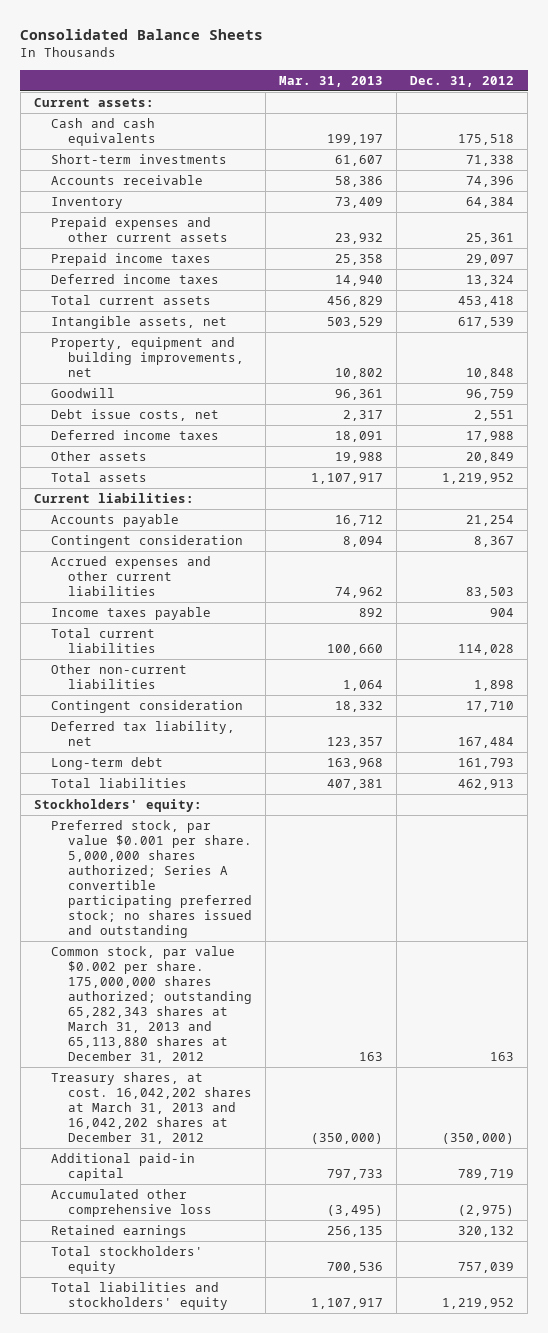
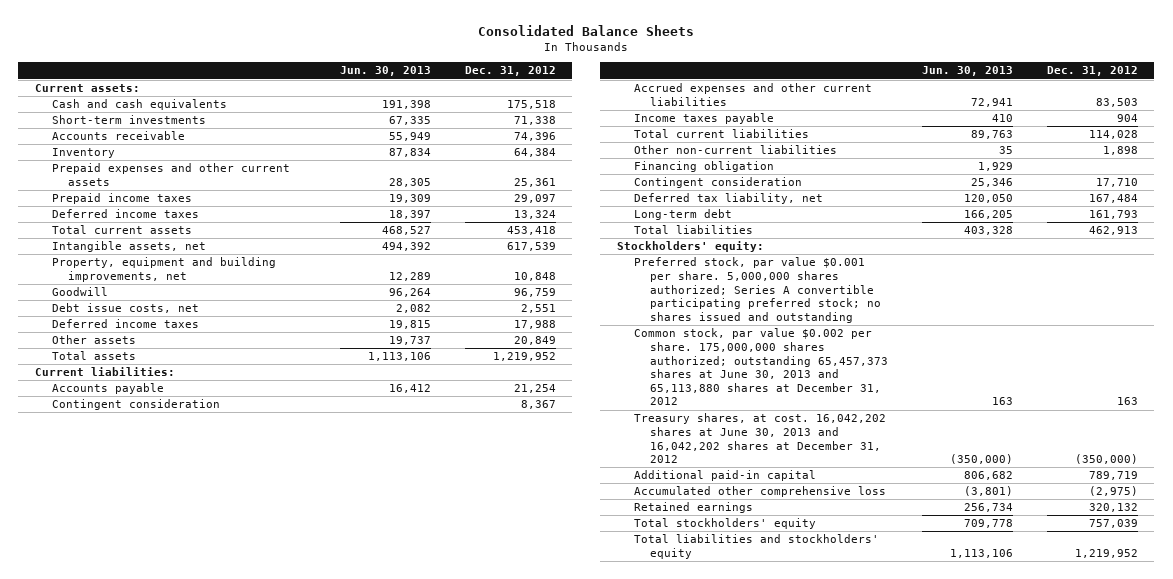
[278,75,383,87] Mar. 31, 2013 -> none
none -> [339,66,431,77] Jun. 30, 2013
none -> [633,161,774,173] Financing obligation
[50,946,252,1063] Common stock, par value $0.002 per share. 175,000,000 shares authorized; outstanding 65,282,343 shares at March 31, 2013 and 65,113,880 shares at December 31, 2012 -> [633,328,889,406] Common stock, par value $0.002 per share. 175,000,000 shares authorized; outstanding 65,457,373 shares at June 30, 2013 and 65,113,880 shares at December 31, 2012
[50,1072,252,1144] Treasury shares, at cost. 16,042,202 shares at March 31, 2013 and 16,042,202 shares at December 31, 2012 -> [633,413,886,464] Treasury shares, at cost. 16,042,202 shares at June 30, 2013 and 16,042,202 shares at December 31, 2012

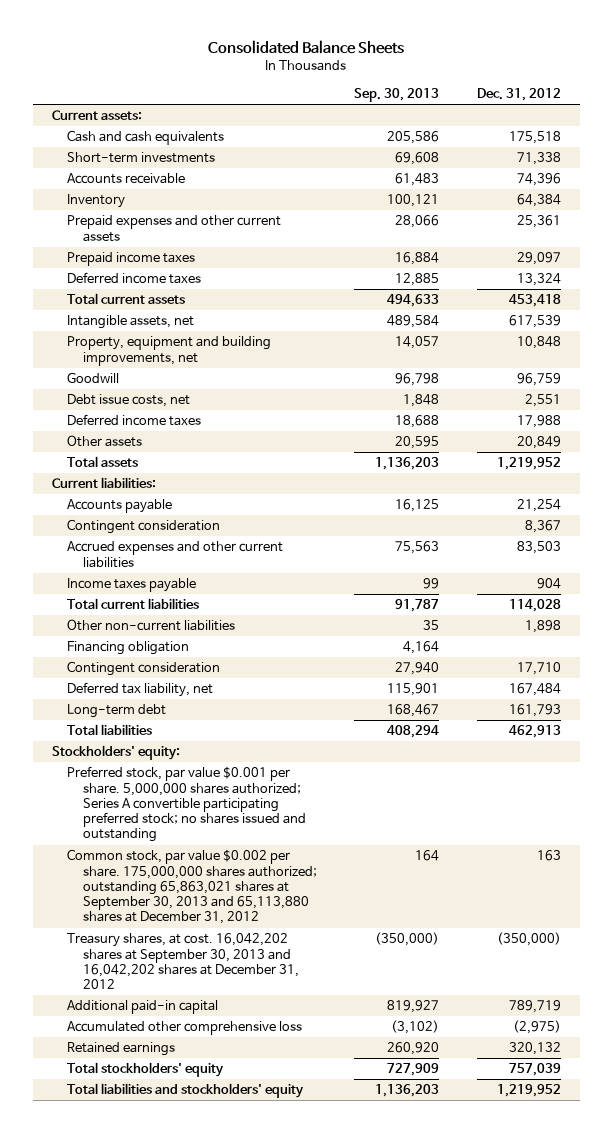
[339,66,431,77] Jun. 30, 2013 -> none
none -> [354,88,440,103] Sep. 30, 2013
[633,328,889,406] Common stock, par value $0.002 per share. 175,000,000 shares authorized; outstanding 65,457,373 shares at June 30, 2013 and 65,113,880 shares at December 31, 2012 -> [67,849,317,925] Common stock, par value $0.002 per share. 175,000,000 shares authorized; outstanding 65,863,021 shares at September 30, 2013 and 65,113,880 shares at December 31, 2012
[633,413,886,464] Treasury shares, at cost. 16,042,202 shares at June 30, 2013 and 16,042,202 shares at December 31, 2012 -> [67,933,299,990] Treasury shares, at cost. 16,042,202 shares at September 30, 2013 and 16,042,202 shares at December 31, 2012

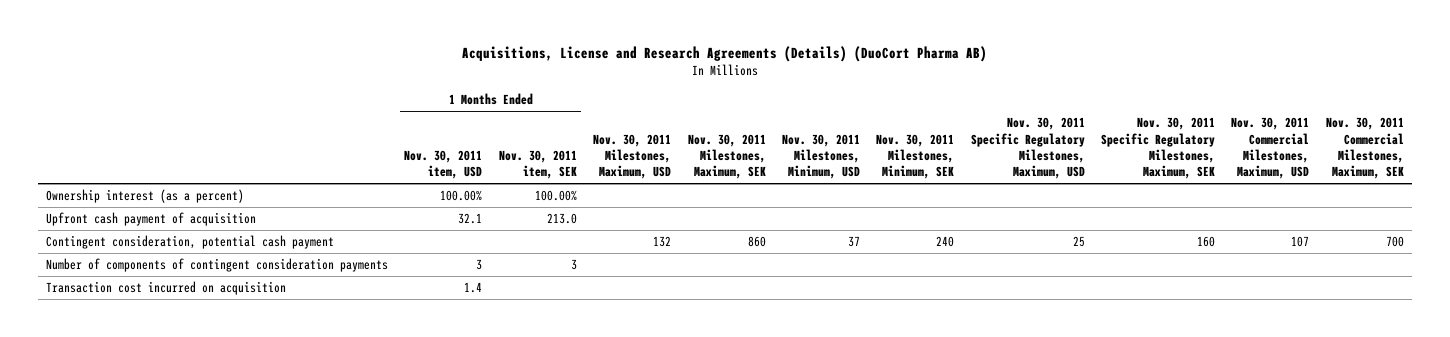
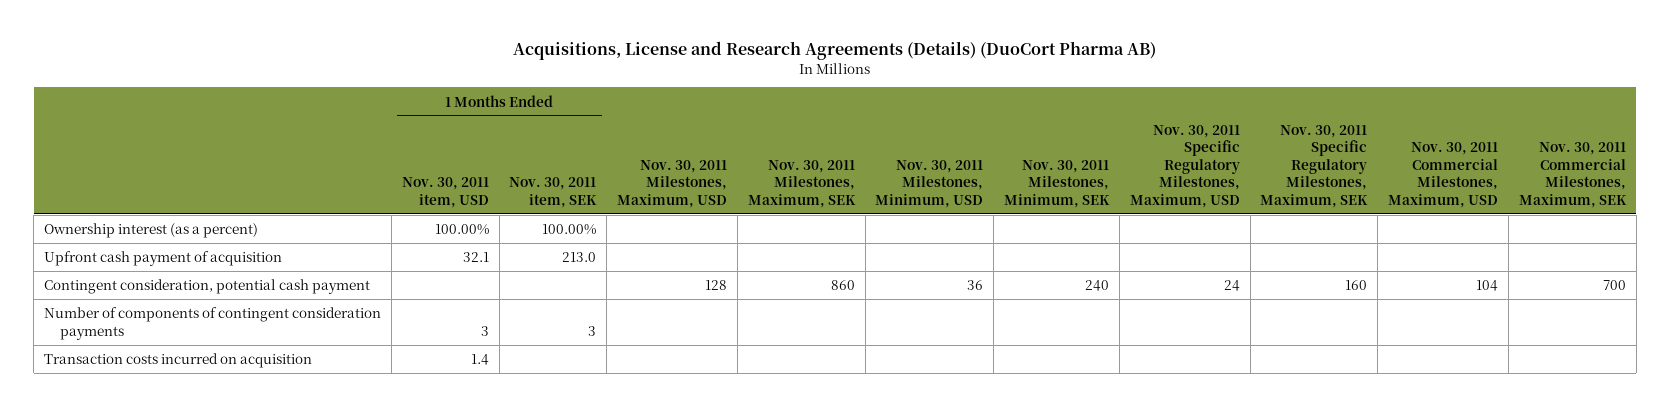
[653,236,672,248] 132 -> [705,280,728,291] 128
[847,236,860,248] 37 -> [967,280,984,291] 36
[1072,236,1085,248] 25 -> [1223,280,1240,292] 24
[1291,236,1310,248] 107 -> [1476,280,1499,292] 104
[46,281,287,296] Transaction cost incurred on acquisition -> [44,353,313,369] Transaction costs incurred on acquisition

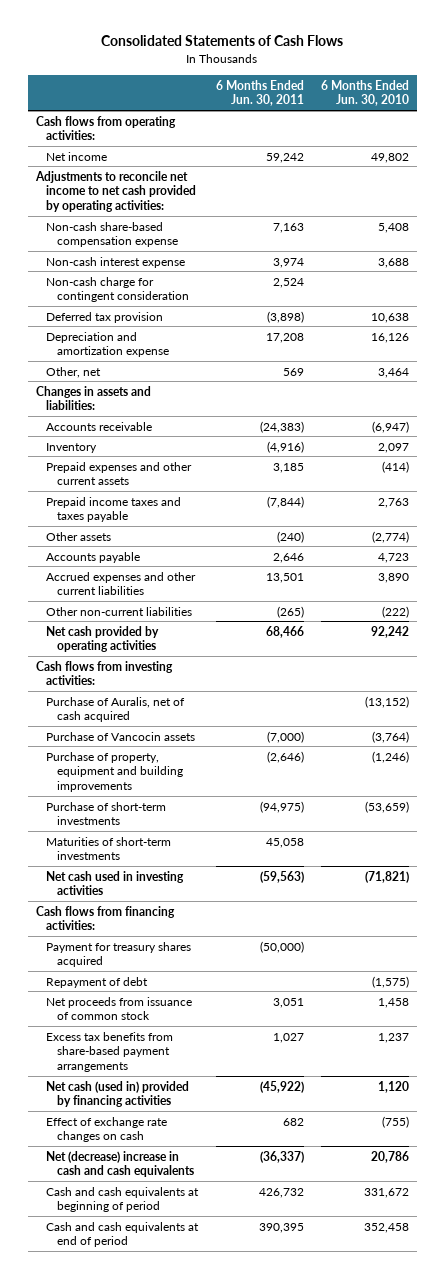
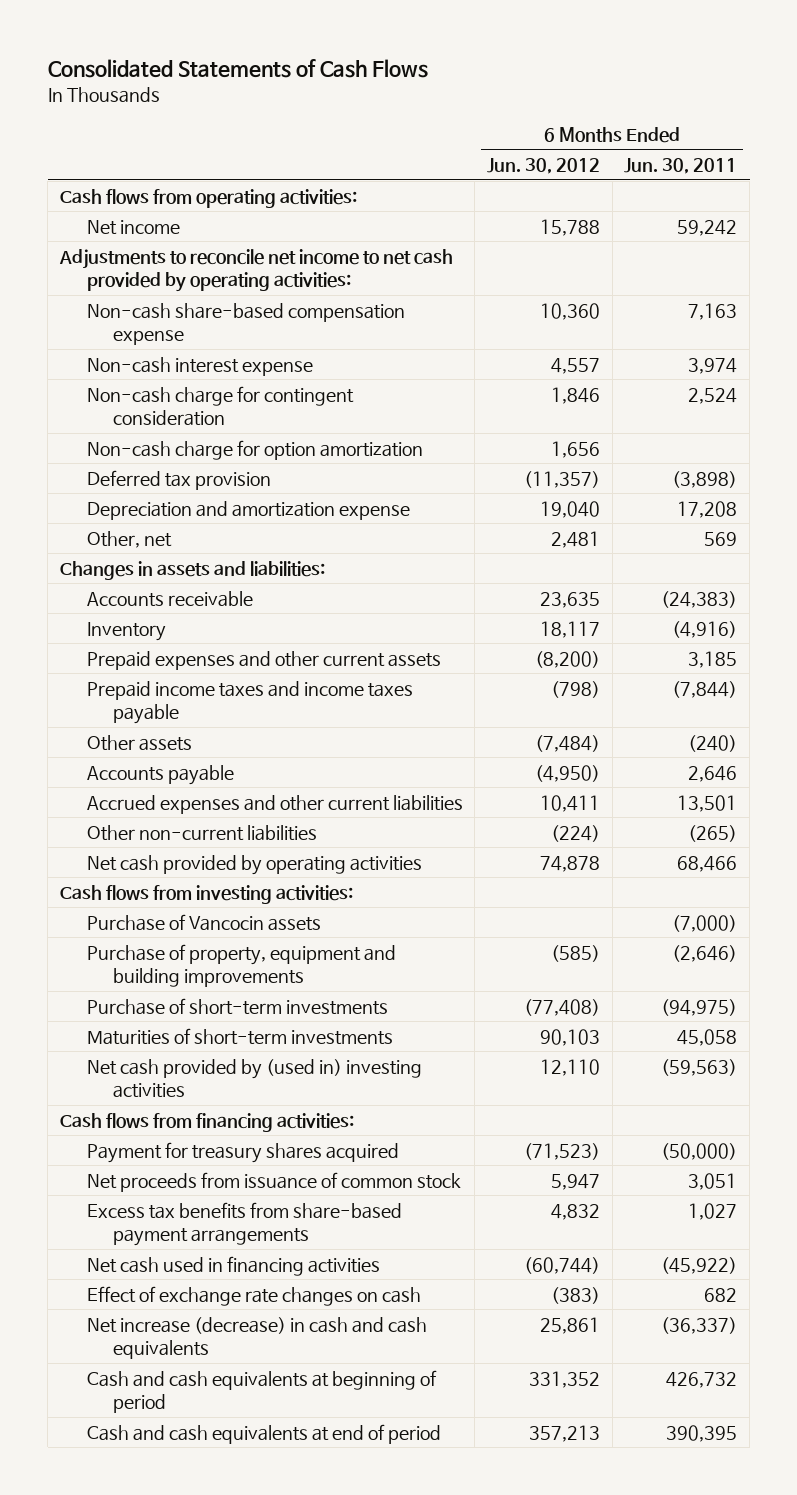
[320,79,409,107] 6 Months Ended Jun. 30, 2010 -> none
none -> [487,158,601,175] Jun. 30, 2012
none -> [86,439,423,460] Non-cash charge for option amortization
[46,496,182,523] Prepaid income taxes and taxes payable -> [86,680,413,725] Prepaid income taxes and income taxes payable
[46,696,186,723] Purchase of Auralis, net of cash acquired -> none
[46,870,185,896] Net cash used in investing activities -> [86,1058,422,1099] Net cash provided by (used in) investing activities
[46,976,149,988] Repayment of debt -> none
[46,1080,190,1108] Net cash (used in) provided by financing activities -> [86,1255,380,1276] Net cash used in financing activities
[46,1150,194,1178] Net (decrease) increase in cash and cash equivalents -> [86,1316,427,1360] Net increase (decrease) in cash and cash equivalents

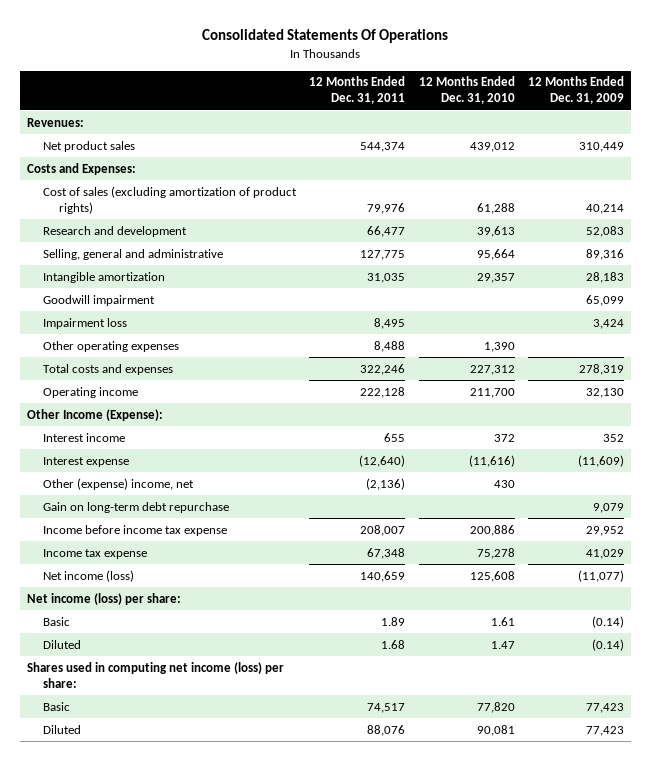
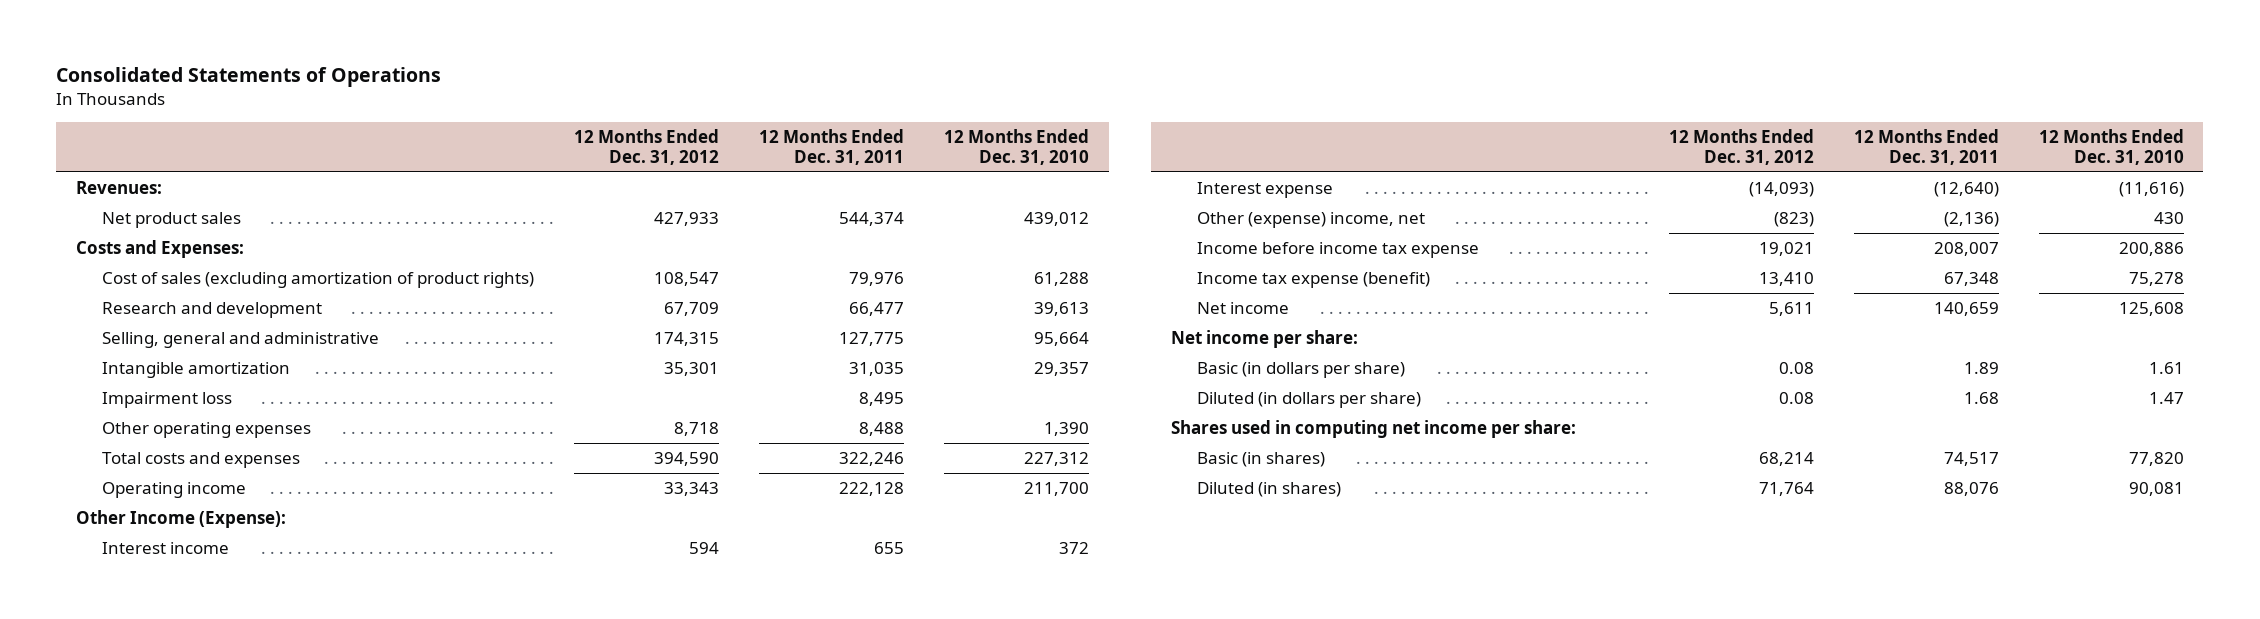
[202,29,449,44] Consolidated Statements Of Operations -> [56,67,442,88] Consolidated Statements of Operations
[527,76,624,105] 12 Months Ended Dec. 31, 2009 -> none
none -> [573,129,719,165] 12 Months Ended Dec. 31, 2012
[42,294,155,306] Goodwill impairment -> none
[42,501,229,513] Gain on long-term debt repurchase -> none
[42,548,147,559] Income tax expense -> [1196,272,1430,289] Income tax expense (benefit)
[42,569,134,582] Net income (loss) -> [1196,302,1289,315] Net income
[26,592,181,605] Net income (loss) per share: -> [1170,330,1358,349] Net income per share:
[42,616,70,626] Basic -> [1196,362,1405,379] Basic (in dollars per share)
[42,639,81,649] Diluted -> [1196,392,1421,409] Diluted (in dollars per share)
[26,661,284,688] Shares used in computing net income (loss) per share: -> [1170,420,1576,439] Shares used in computing net income per share:
[42,701,70,711] Basic -> [1196,452,1325,468] Basic (in shares)
[42,724,81,734] Diluted -> [1196,482,1341,498] Diluted (in shares)

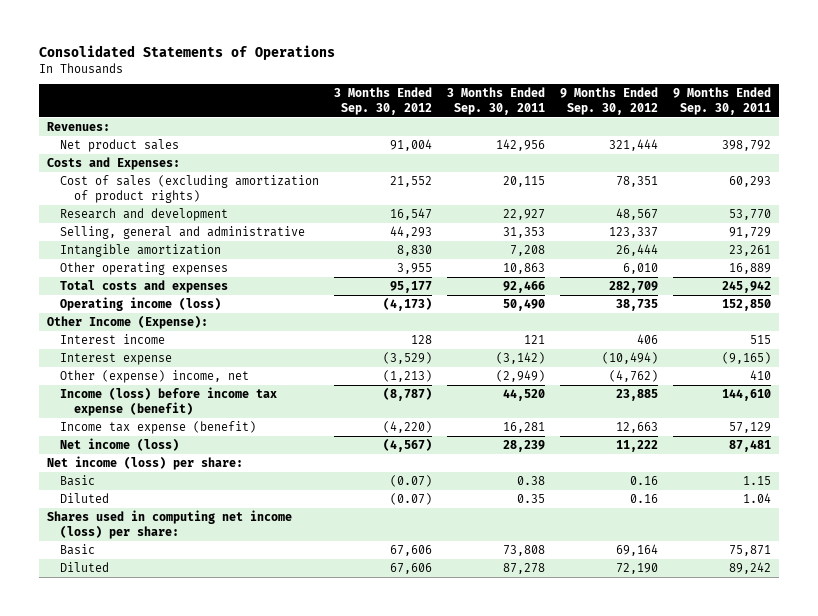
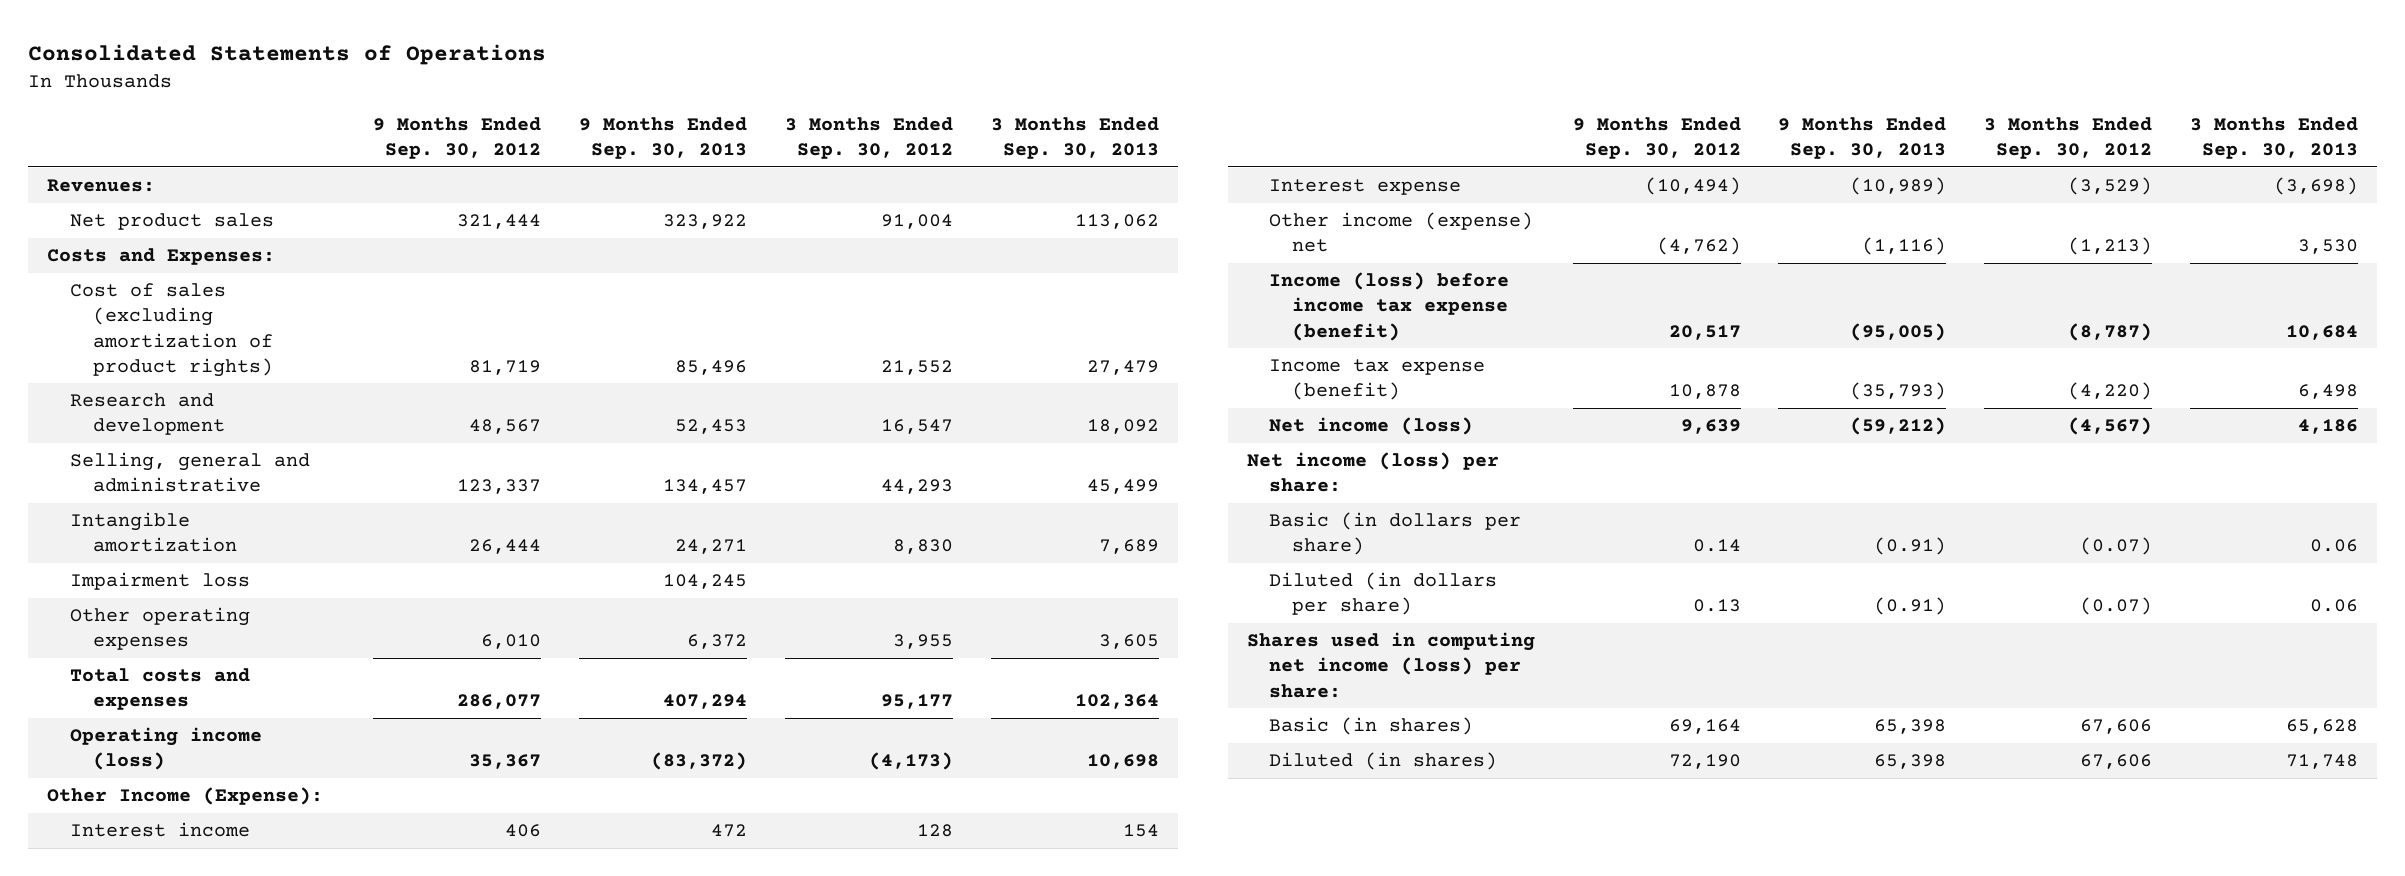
[447,87,546,115] 3 Months Ended Sep. 30, 2011 -> none
[673,87,772,115] 9 Months Ended Sep. 30, 2011 -> none
none -> [578,117,747,160] 9 Months Ended Sep. 30, 2013
none -> [990,117,1159,160] 3 Months Ended Sep. 30, 2013
[616,175,659,187] 78,351 -> [469,359,542,375] 81,719
none -> [69,572,250,591] Impairment loss
[609,280,659,293] 282,709 -> [457,694,542,710] 286,077
[616,298,659,311] 38,735 -> [469,754,542,770] 35,367
[60,369,250,383] Other (expense) income, net -> [1269,212,1534,253] Other income (expense) net
[616,388,659,401] 23,885 -> [1668,324,1741,340] 20,517
[616,421,659,433] 12,663 -> [1668,384,1741,400] 10,878
[616,439,659,452] 11,222 -> [1680,419,1741,435] 9,639
[60,474,96,486] Basic -> [1269,512,1522,556] Basic (in dollars per share)
[630,475,659,485] 0.16 -> [1692,539,1741,553] 0.14
[60,492,110,503] Diluted -> [1269,572,1498,616] Diluted (in dollars per share)
[630,493,659,503] 0.16 -> [1692,599,1741,613] 0.13
[60,543,96,555] Basic -> [1269,717,1474,736] Basic (in shares)
[60,561,110,572] Diluted -> [1269,752,1498,771] Diluted (in shares)

